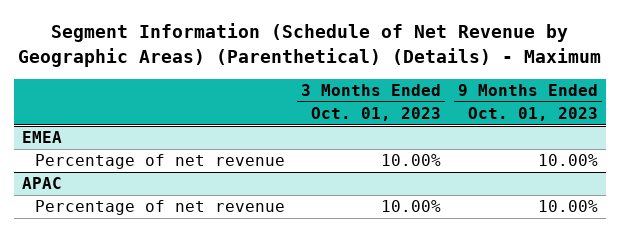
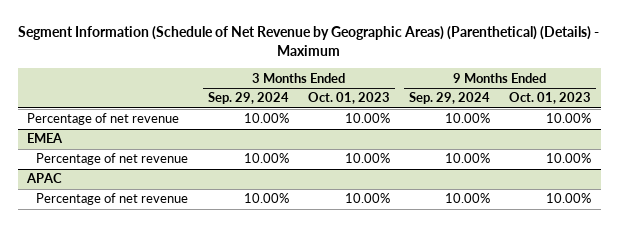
none -> [207,92,289,105] Sep. 29, 2024
none -> [408,92,490,105] Sep. 29, 2024
none -> [27,113,180,126] Percentage of net revenue

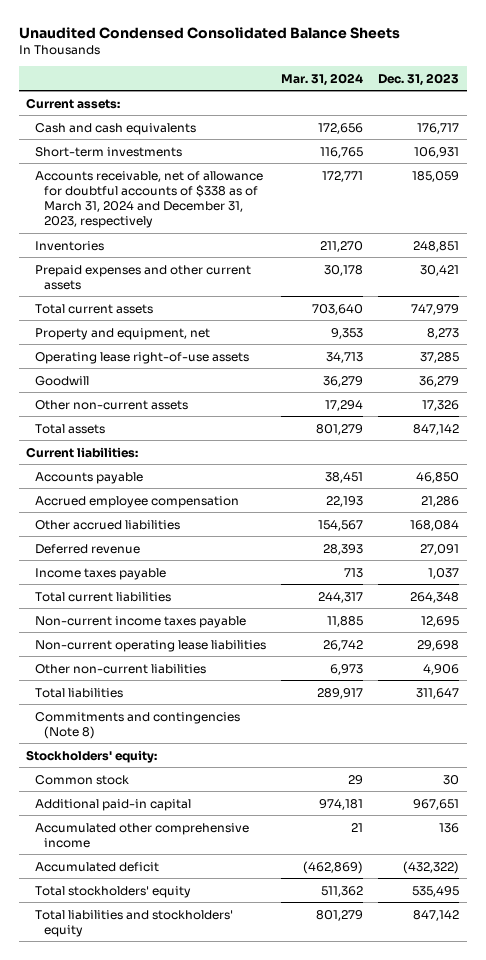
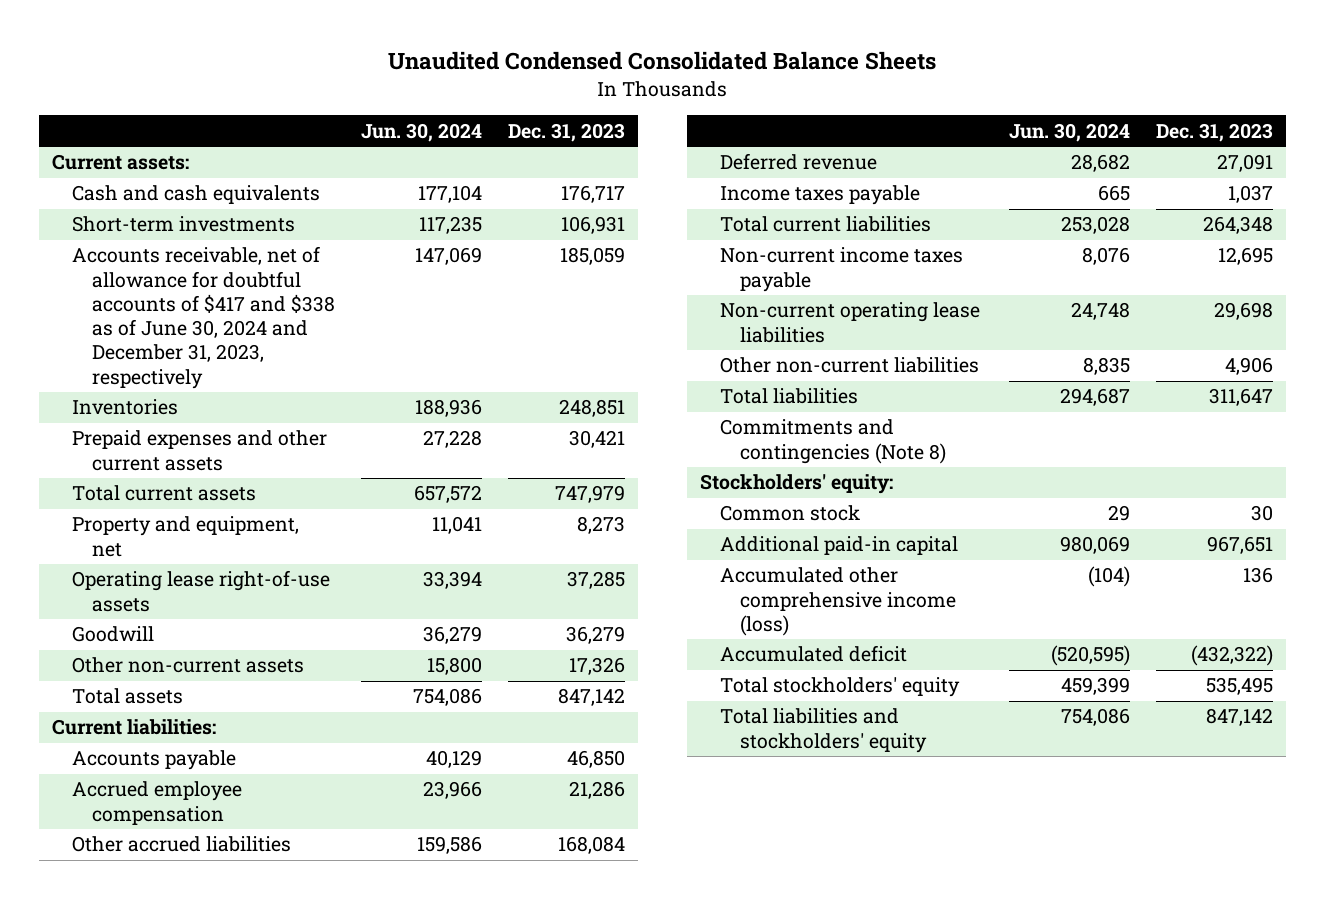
[281,72,364,86] Mar. 31, 2024 -> none
none -> [360,122,482,142] Jun. 30, 2024
[35,170,264,228] Accounts receivable, net of allowance for doubtful accounts of $338 as of March 31, 2024 and December 31, 2023, respectively -> [71,246,335,389] Accounts receivable, net of allowance for doubtful accounts of $417 and $338 as of June 30, 2024 and December 31, 2023, respectively
[35,822,250,848] Accumulated other comprehensive income -> [719,567,956,636] Accumulated other comprehensive income (loss)

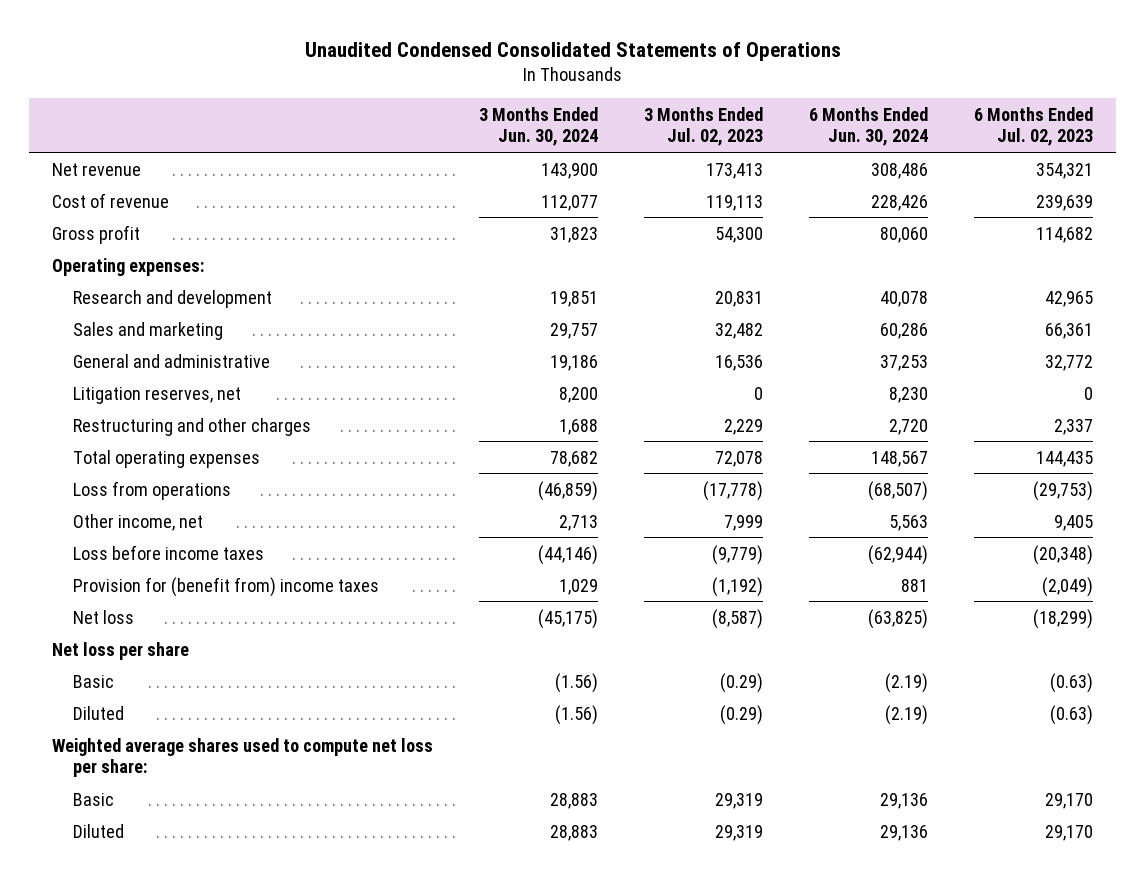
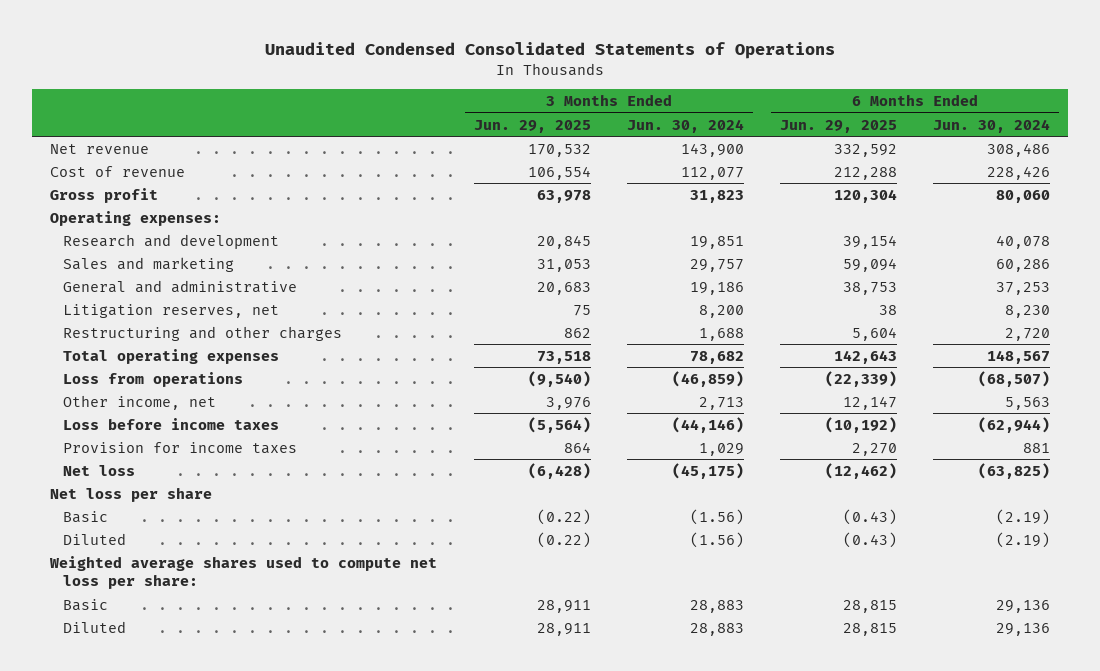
[644,107,764,147] 3 Months Ended Jul. 02, 2023 -> none
[974,107,1094,147] 6 Months Ended Jul. 02, 2023 -> none
none -> [473,119,591,133] Jun. 29, 2025
none -> [779,119,897,133] Jun. 29, 2025
[73,576,380,597] Provision for (benefit from) income taxes -> [63,441,298,454] Provision for income taxes

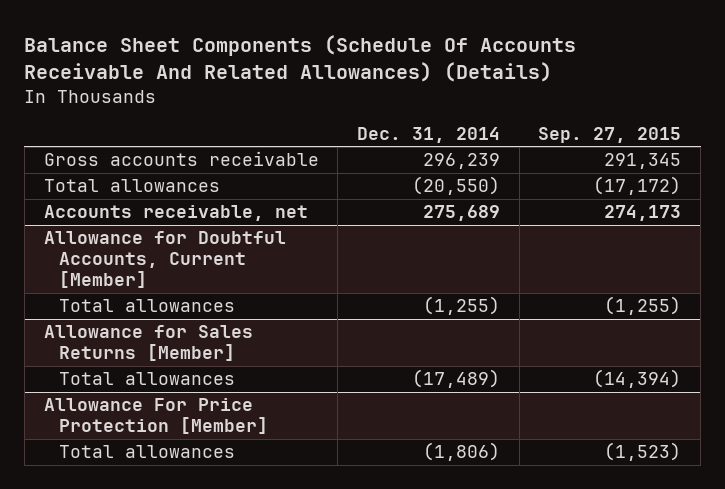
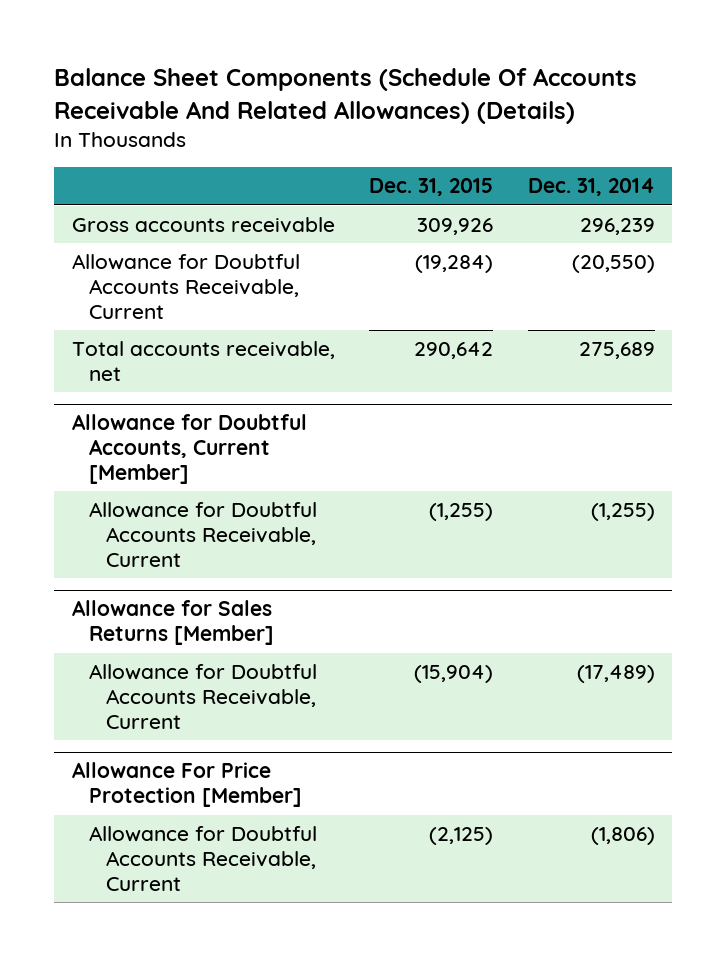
[538,126,682,143] Sep. 27, 2015 -> none
none -> [369,178,494,197] Dec. 31, 2015
[43,179,220,193] Total allowances -> [71,253,300,319] Allowance for Doubtful Accounts Receivable, Current
[43,205,308,222] Accounts receivable, net -> [71,340,335,381] Total accounts receivable, net
[58,299,235,313] Total allowances -> [88,501,317,567] Allowance for Doubtful Accounts Receivable, Current
[58,372,235,386] Total allowances -> [88,663,317,729] Allowance for Doubtful Accounts Receivable, Current
[58,445,235,459] Total allowances -> [88,825,317,891] Allowance for Doubtful Accounts Receivable, Current

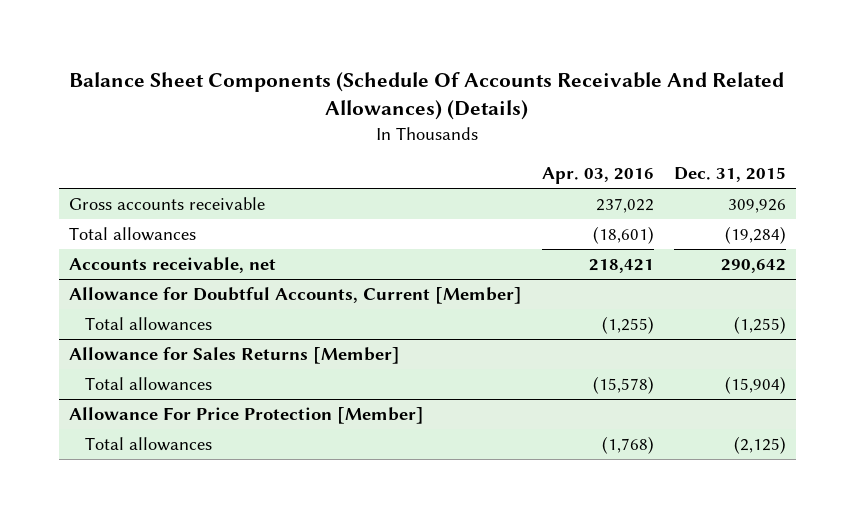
[528,178,656,197] Dec. 31, 2014 -> none
none -> [541,167,654,185] Apr. 03, 2016
[71,253,300,319] Allowance for Doubtful Accounts Receivable, Current -> [68,226,196,241] Total allowances
[71,340,335,381] Total accounts receivable, net -> [68,256,276,273] Accounts receivable, net
[88,501,317,567] Allowance for Doubtful Accounts Receivable, Current -> [84,316,212,331] Total allowances
[88,663,317,729] Allowance for Doubtful Accounts Receivable, Current -> [84,376,212,391] Total allowances
[88,825,317,891] Allowance for Doubtful Accounts Receivable, Current -> [84,436,212,451] Total allowances

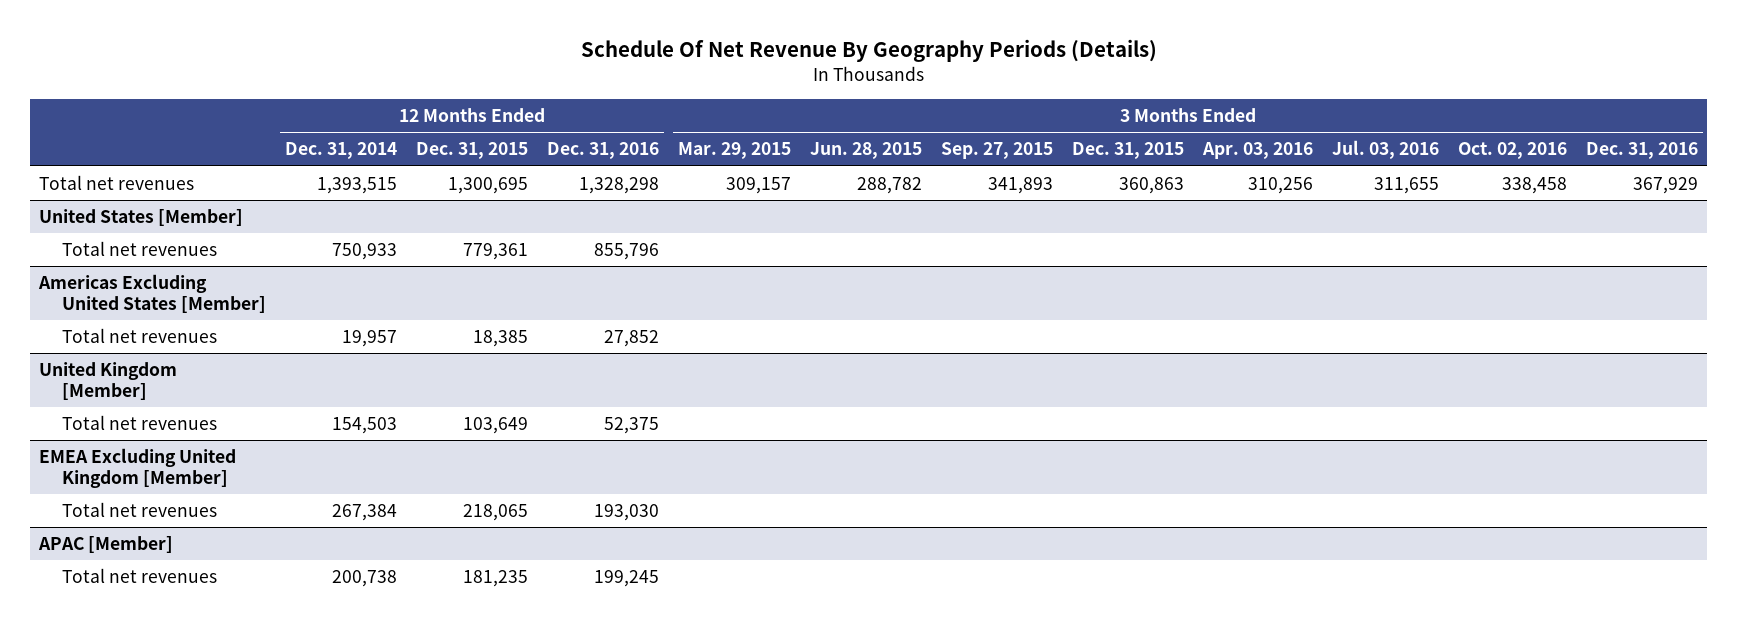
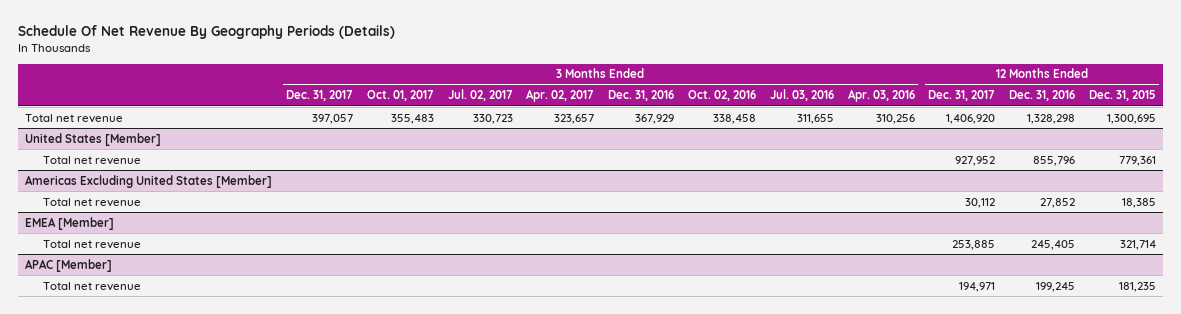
[285,142,398,160] Dec. 31, 2014 -> none
[678,142,792,160] Mar. 29, 2015 -> none
[810,142,923,160] Jun. 28, 2015 -> none
[940,142,1053,160] Sep. 27, 2015 -> none
[1071,142,1184,160] Dec. 31, 2015 -> none
none -> [286,90,354,102] Dec. 31, 2017
none -> [366,90,434,102] Oct. 01, 2017
none -> [447,89,513,102] Jul. 02, 2017
none -> [526,89,595,103] Apr. 02, 2017
none -> [928,90,996,102] Dec. 31, 2017
[39,175,195,191] Total net revenues -> [25,113,124,123] Total net revenue
[62,241,218,257] Total net revenues -> [42,155,141,165] Total net revenue
[39,362,178,400] United Kingdom [Member] -> none
[39,448,237,488] EMEA Excluding United Kingdom [Member] -> none
[62,502,218,518] Total net revenues -> none
[62,328,218,344] Total net revenues -> [42,197,141,207] Total net revenue
none -> [25,216,115,230] EMEA [Member]
[62,415,218,431] Total net revenues -> [42,239,141,249] Total net revenue
[463,417,529,435] 103,649 -> [1119,239,1156,250] 321,714
[604,417,660,435] 52,375 -> [1031,239,1076,250] 245,405
[62,568,218,584] Total net revenues -> [42,281,141,291] Total net revenue

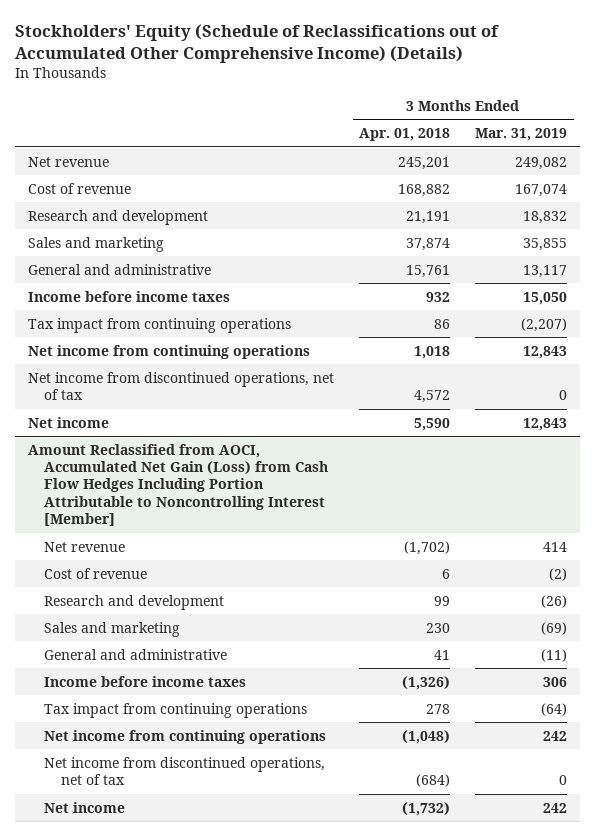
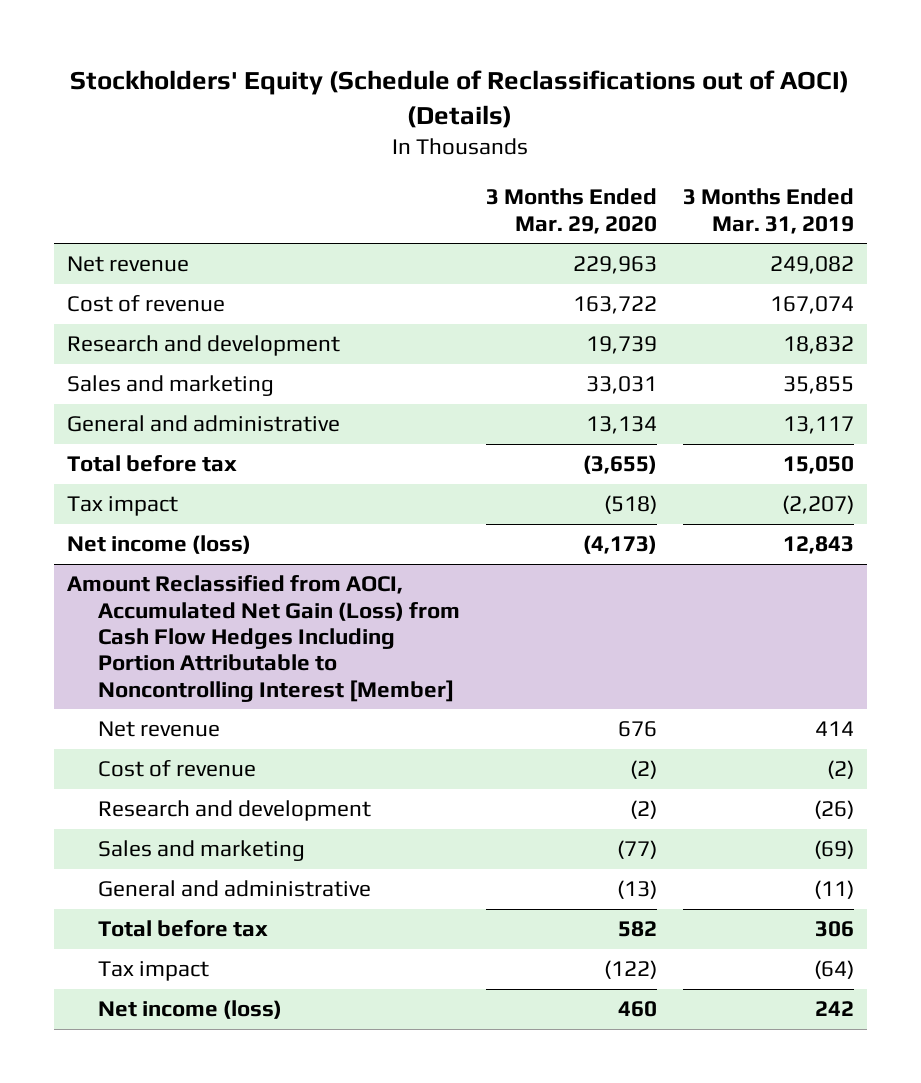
[14,23,499,63] Stockholders' Equity (Schedule of Reclassifications out of Accumulated Other Comprehensive Income) (Details) -> [70,69,850,128] Stockholders' Equity (Schedule of Reclassifications out of AOCI) (Details)
[358,128,450,142] Apr. 01, 2018 -> none
none -> [486,188,658,234] 3 Months Ended Mar. 29, 2020
[27,344,310,359] Net income from continuing operations -> none
[27,371,334,401] Net income from discontinued operations, net of tax -> none
[27,290,230,302] Income before income taxes -> [66,455,237,473] Total before tax
[27,317,291,333] Tax impact from continuing operations -> [66,496,178,517] Tax impact
[27,416,109,428] Net income -> [66,535,251,555] Net income (loss)
[44,729,327,744] Net income from continuing operations -> none
[44,756,326,786] Net income from discontinued operations, net of tax -> none
[44,675,247,687] Income before income taxes -> [98,920,269,938] Total before tax
[44,702,308,718] Tax impact from continuing operations -> [98,961,210,982] Tax impact
[44,801,126,813] Net income -> [98,1000,283,1020] Net income (loss)

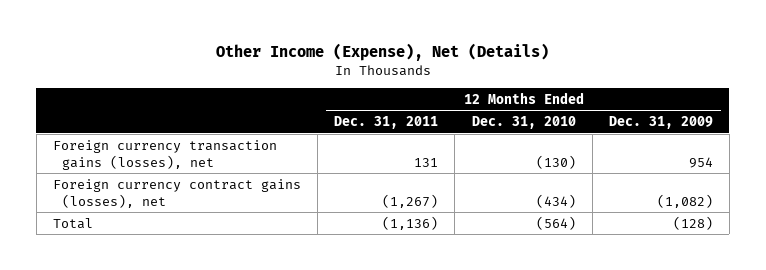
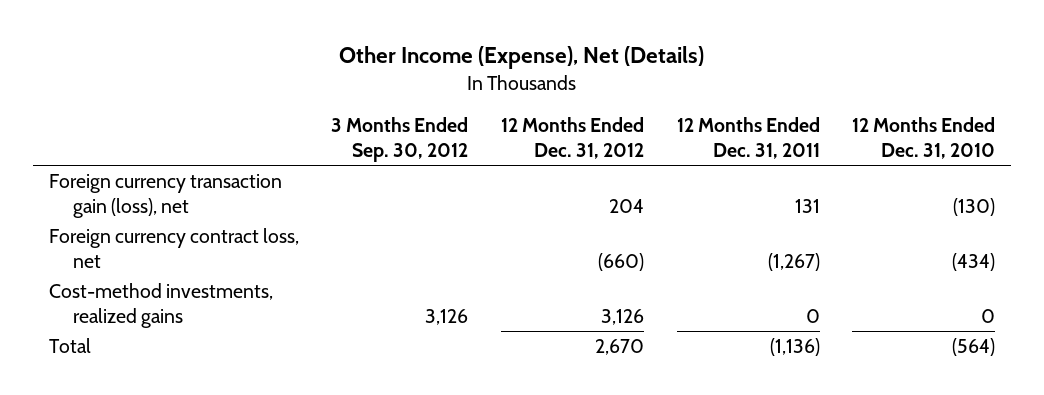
[608,115,713,129] Dec. 31, 2009 -> none
none -> [331,117,469,162] 3 Months Ended Sep. 30, 2012
none -> [501,117,645,159] 12 Months Ended Dec. 31, 2012
[53,139,278,170] Foreign currency transaction gains (losses), net -> [48,174,282,218] Foreign currency transaction gain (loss), net
[53,178,302,208] Foreign currency contract gains (losses), net -> [48,228,299,268] Foreign currency contract loss, net
none -> [48,283,273,328] Cost-method investments, realized gains

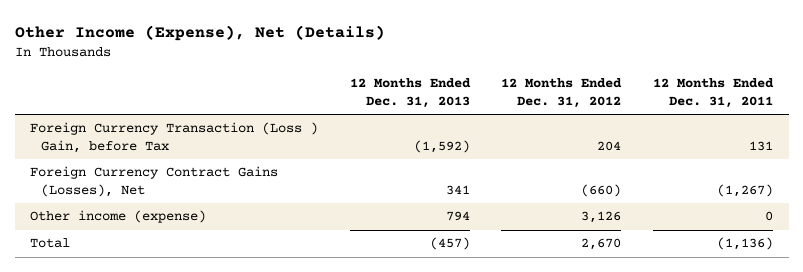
[331,117,469,162] 3 Months Ended Sep. 30, 2012 -> none
[852,117,996,159] 12 Months Ended Dec. 31, 2010 -> none
none -> [349,78,471,109] 12 Months Ended Dec. 31, 2013
[48,174,282,218] Foreign currency transaction gain (loss), net -> [30,122,319,154] Foreign Currency Transaction (Loss ) Gain, before Tax
[48,228,299,268] Foreign currency contract loss, net -> [30,166,279,198] Foreign Currency Contract Gains (Losses), Net
[48,283,273,328] Cost-method investments, realized gains -> [30,210,207,224] Other income (expense)

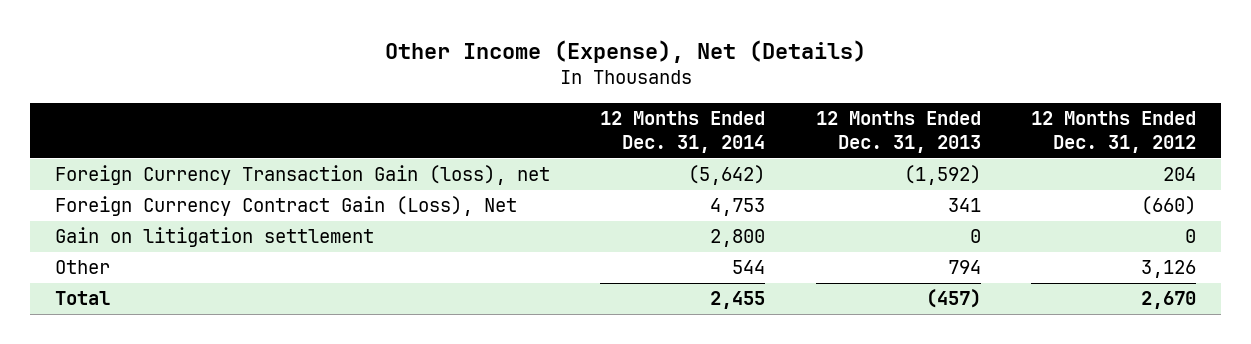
[652,78,774,109] 12 Months Ended Dec. 31, 2011 -> none
none -> [600,111,766,154] 12 Months Ended Dec. 31, 2014
[30,122,319,154] Foreign Currency Transaction (Loss ) Gain, before Tax -> [55,165,551,186] Foreign Currency Transaction Gain (loss), net
[30,166,279,198] Foreign Currency Contract Gains (Losses), Net -> [55,196,518,217] Foreign Currency Contract Gain (Loss), Net
none -> [55,227,375,248] Gain on litigation settlement
[30,210,207,224] Other income (expense) -> [55,260,111,275] Other

